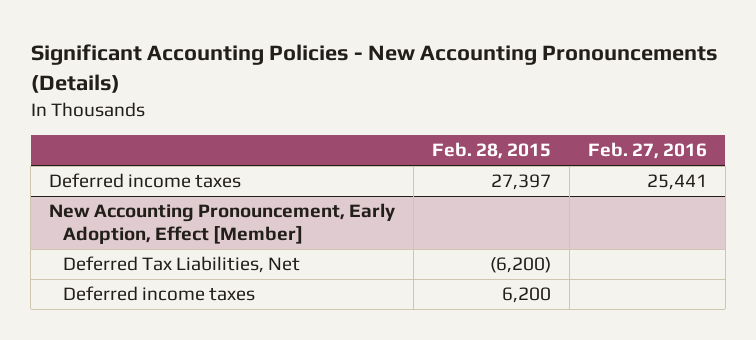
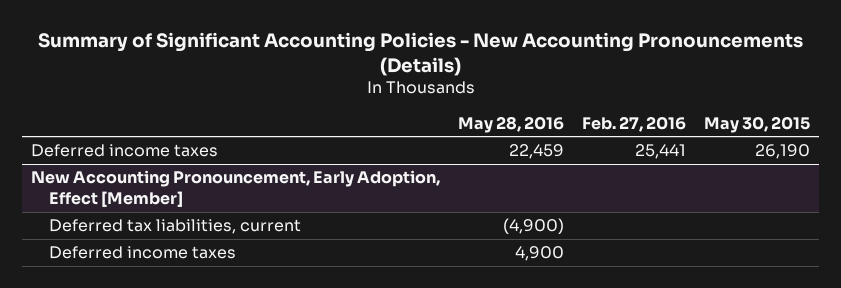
[30,44,718,94] Significant Accounting Policies - New Accounting Pronouncements (Details) -> [37,31,803,76] Summary of Significant Accounting Policies - New Accounting Pronouncements (Details)
[431,142,551,160] Feb. 28, 2015 -> none
none -> [458,115,565,133] May 28, 2016
none -> [704,115,811,133] May 30, 2015
[62,256,300,274] Deferred Tax Liabilities, Net -> [49,219,302,235] Deferred tax liabilities, current

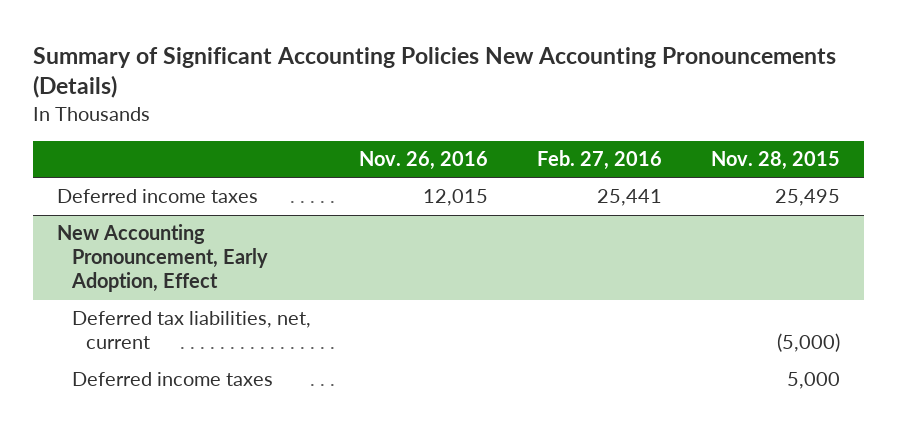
[37,31,803,76] Summary of Significant Accounting Policies - New Accounting Pronouncements (Details) -> [32,46,836,99] Summary of Significant Accounting Policies New Accounting Pronouncements (Details)
[458,115,565,133] May 28, 2016 -> none
[704,115,811,133] May 30, 2015 -> none
none -> [359,151,489,171] Nov. 26, 2016
none -> [710,151,840,171] Nov. 28, 2015
[31,170,441,207] New Accounting Pronouncement, Early Adoption, Effect [Member] -> [57,224,268,293] New Accounting Pronouncement, Early Adoption, Effect
[49,219,302,235] Deferred tax liabilities, current -> [71,311,311,350] Deferred tax liabilities, net, current

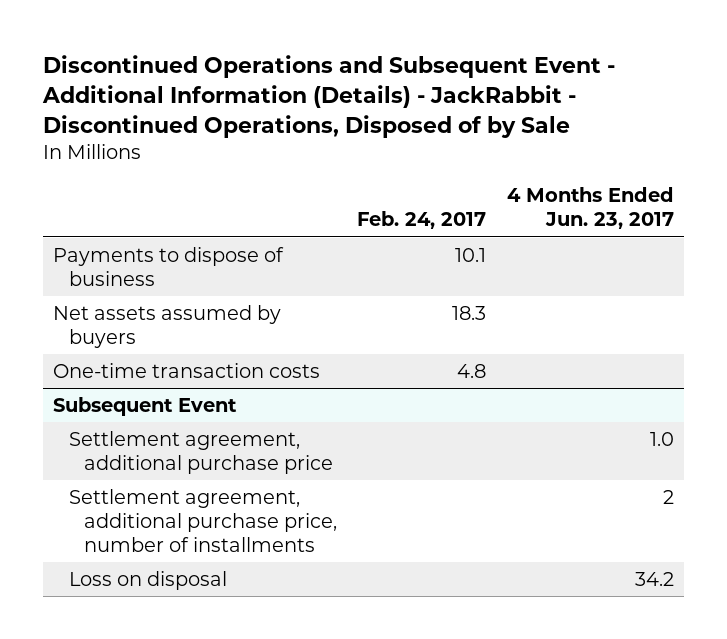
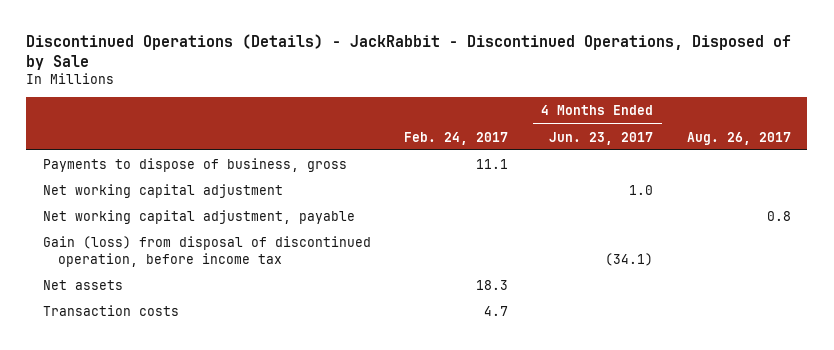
[42,55,616,139] Discontinued Operations and Subsequent Event - Additional Information (Details) - JackRabbit - Discontinued Operations, Disposed of by Sale -> [26,33,792,70] Discontinued Operations (Details) - JackRabbit - Discontinued Operations, Disposed of by Sale
none -> [686,131,791,145] Aug. 26, 2017
[53,396,238,416] Subsequent Event -> none
[68,430,334,474] Settlement agreement, additional purchase price -> none
[68,488,338,553] Settlement agreement, additional purchase price, number of installments -> none
[68,570,227,590] Loss on disposal -> none
[53,246,285,286] Payments to dispose of business -> [42,157,347,172] Payments to dispose of business, gross
[455,247,487,262] 10.1 -> [476,158,509,169] 11.1
none -> [42,183,283,198] Net working capital adjustment
none -> [42,209,355,224] Net working capital adjustment, payable
none -> [42,235,371,267] Gain (loss) from disposal of discontinued operation, before income tax
[53,304,282,348] Net assets assumed by buyers -> [42,279,123,290] Net assets
[53,362,321,378] One-time transaction costs -> [42,304,179,316] Transaction costs
[457,363,487,378] 4.8 -> [484,305,509,316] 4.7

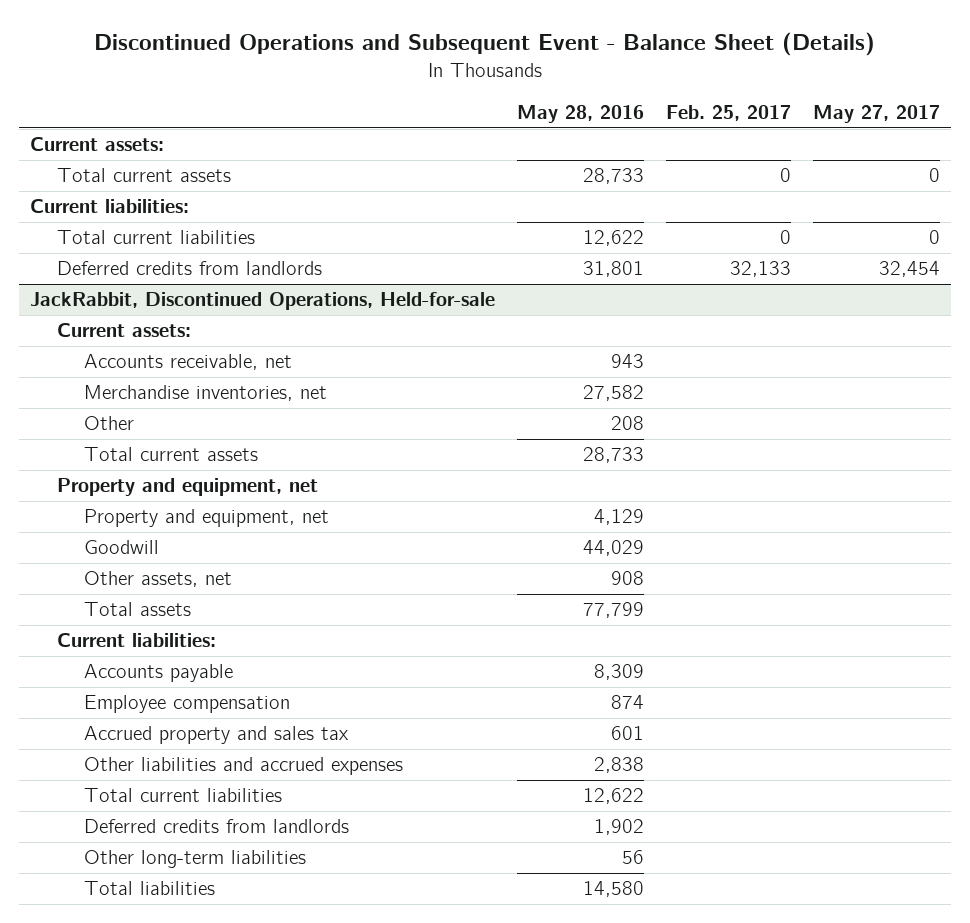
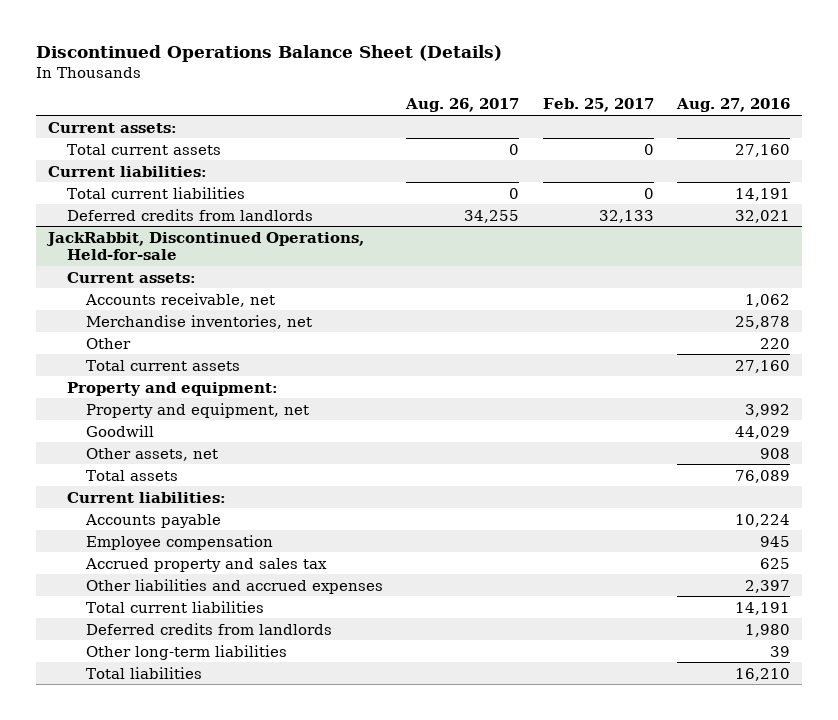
[94,31,876,56] Discontinued Operations and Subsequent Event - Balance Sheet (Details) -> [35,45,502,63] Discontinued Operations Balance Sheet (Details)
[517,105,645,124] May 28, 2016 -> none
[813,105,941,124] May 27, 2017 -> none
none -> [405,98,520,113] Aug. 26, 2017
none -> [676,98,791,113] Aug. 27, 2016
[57,478,319,497] Property and equipment, net -> [66,381,278,396] Property and equipment:

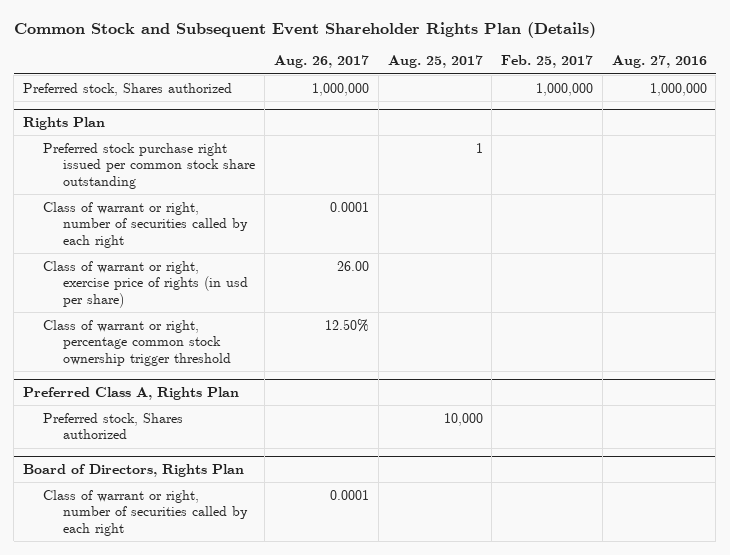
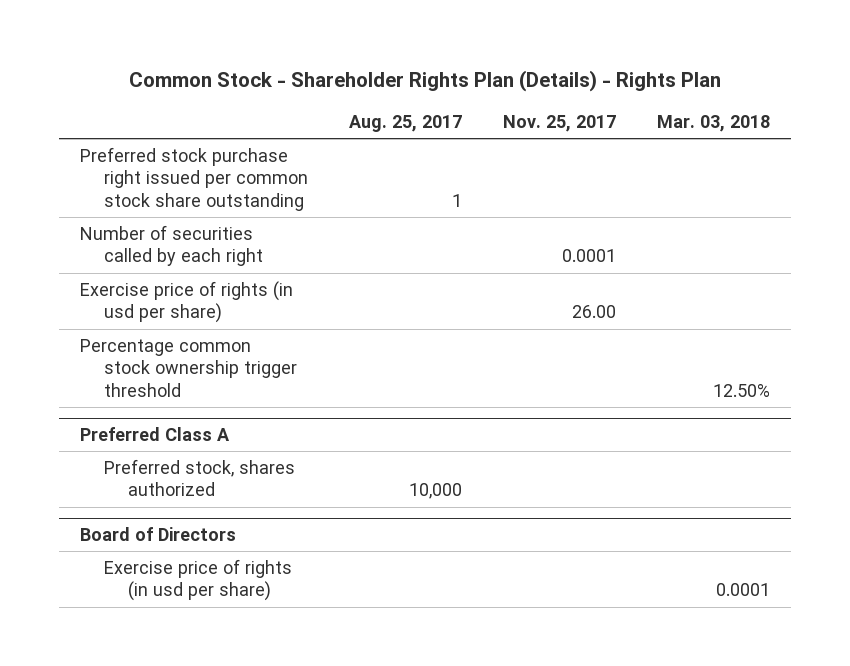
[13,22,596,39] Common Stock and Subsequent Event Shareholder Rights Plan (Details) -> [129,70,722,93] Common Stock - Shareholder Rights Plan (Details) - Rights Plan
[274,55,370,69] Aug. 26, 2017 -> none
[501,55,594,69] Feb. 25, 2017 -> none
[611,55,707,69] Aug. 27, 2016 -> none
none -> [503,115,617,133] Nov. 25, 2017
none -> [657,115,771,133] Mar. 03, 2018
[22,82,232,96] Preferred stock, Shares authorized -> none
[22,116,105,130] Rights Plan -> none
[43,142,256,189] Preferred stock purchase right issued per common stock share outstanding -> none
[43,201,249,248] Class of warrant or right, number of securities called by each right -> none
[43,260,249,308] Class of warrant or right, exercise price of rights (in usd per share) -> none
[43,319,232,366] Class of warrant or right, percentage common stock ownership trigger threshold -> none
[43,489,249,536] Class of warrant or right, number of securities called by each right -> none
none -> [79,147,309,211] Preferred stock purchase right issued per common stock share outstanding
none -> [79,225,264,267] Number of securities called by each right
none -> [79,281,293,324] Exercise price of rights (in usd per share)
none -> [79,339,298,397] Percentage common stock ownership trigger threshold
[22,386,239,400] Preferred Class A, Rights Plan -> [79,427,230,442] Preferred Class A
[43,412,184,440] Preferred stock, Shares authorized -> [104,459,296,497] Preferred stock, shares authorized
[22,463,244,477] Board of Directors, Rights Plan -> [79,527,236,542] Board of Directors
none -> [104,559,293,602] Exercise price of rights (in usd per share)

